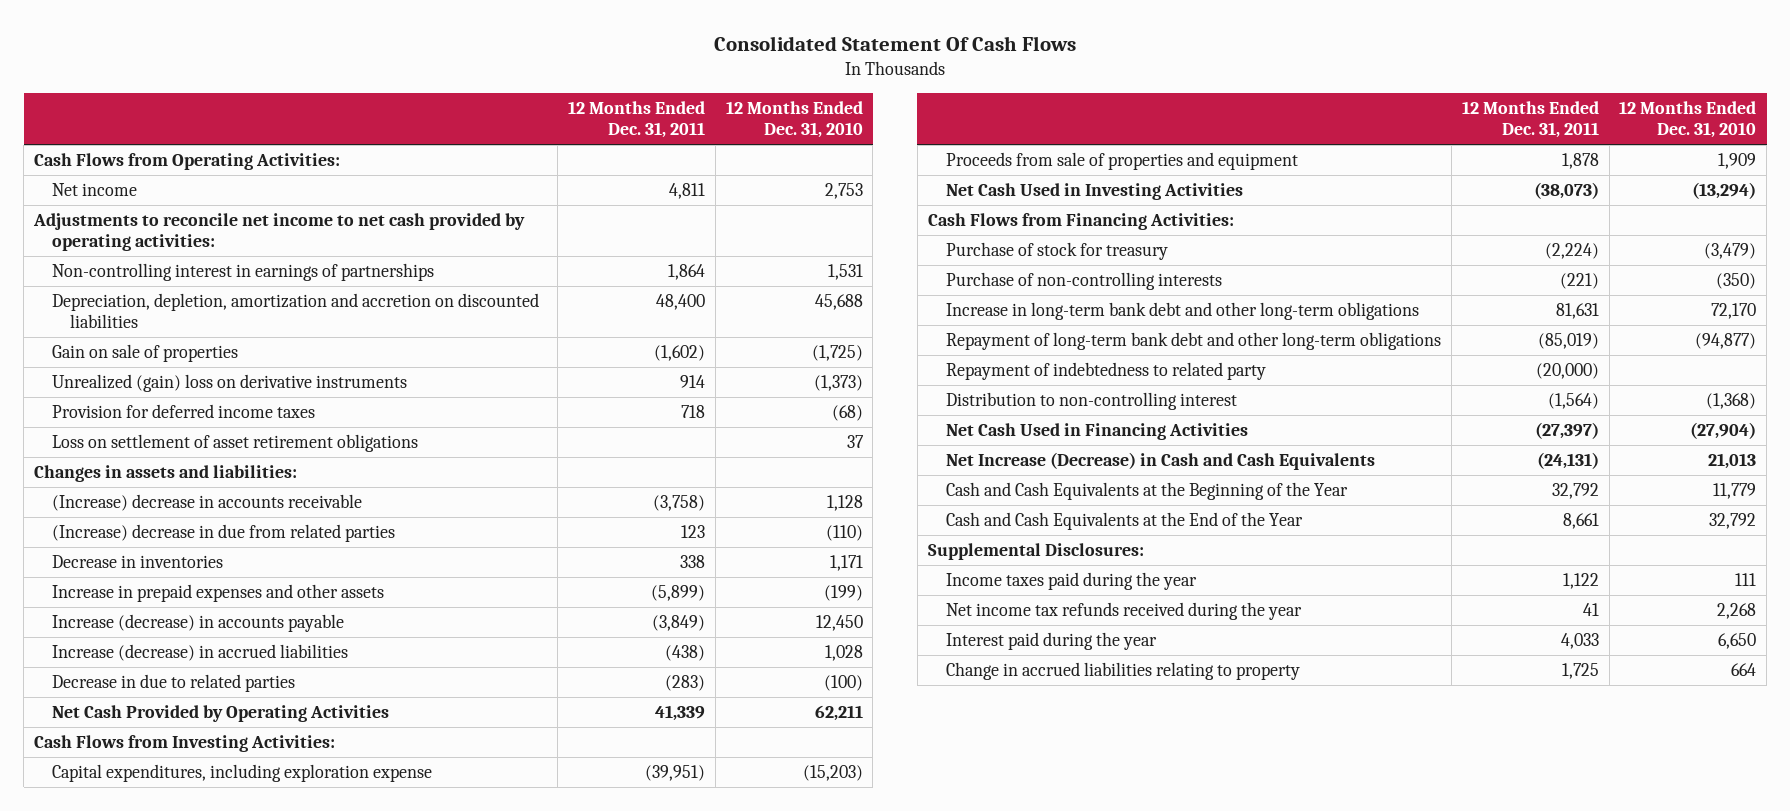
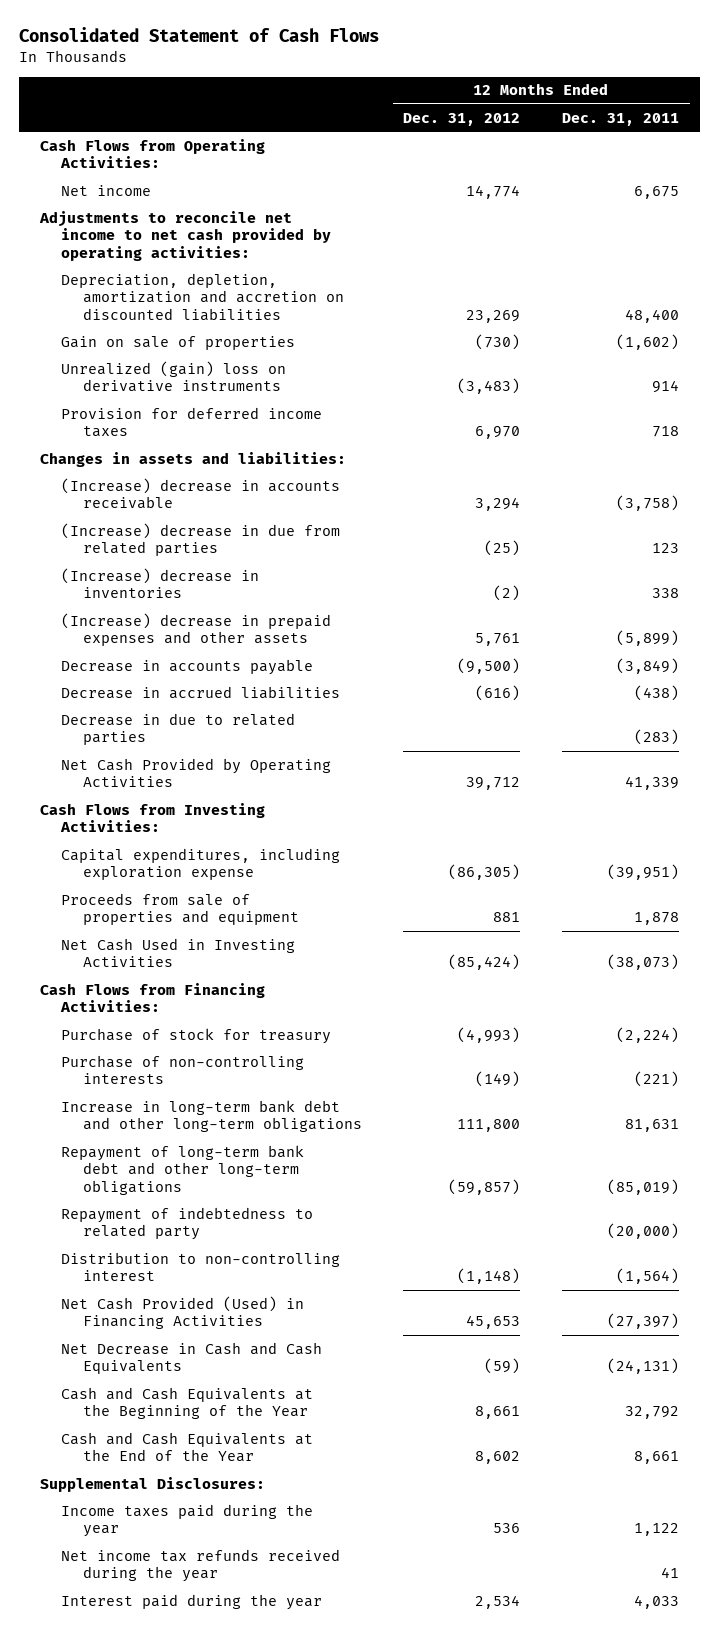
[714,36,1077,52] Consolidated Statement Of Cash Flows -> [19,27,380,43] Consolidated Statement of Cash Flows
[725,101,863,139] 12 Months Ended Dec. 31, 2010 -> none
none -> [403,112,521,126] Dec. 31, 2012
[668,183,705,200] 4,811 -> [634,185,680,199] 6,675
[51,263,434,282] Non-controlling interest in earnings of partnerships -> none
[51,434,418,453] Loss on settlement of asset retirement obligations -> none
[51,555,223,569] Decrease in inventories -> [61,567,260,599] (Increase) decrease in inventories
[51,584,384,603] Increase in prepaid expenses and other assets -> [61,612,332,647] (Increase) decrease in prepaid expenses and other assets
[51,614,344,633] Increase (decrease) in accounts payable -> [61,658,314,675] Decrease in accounts payable
[51,644,348,662] Increase (decrease) in accrued liabilities -> [61,685,341,699] Decrease in accrued liabilities
[945,423,1248,441] Net Cash Used in Financing Activities -> [61,1295,305,1330] Net Cash Provided (Used) in Financing Activities
[945,452,1375,471] Net Increase (Decrease) in Cash and Cash Equivalents -> [61,1341,323,1375] Net Decrease in Cash and Cash Equivalents
[945,662,1300,681] Change in accrued liabilities relating to property -> none

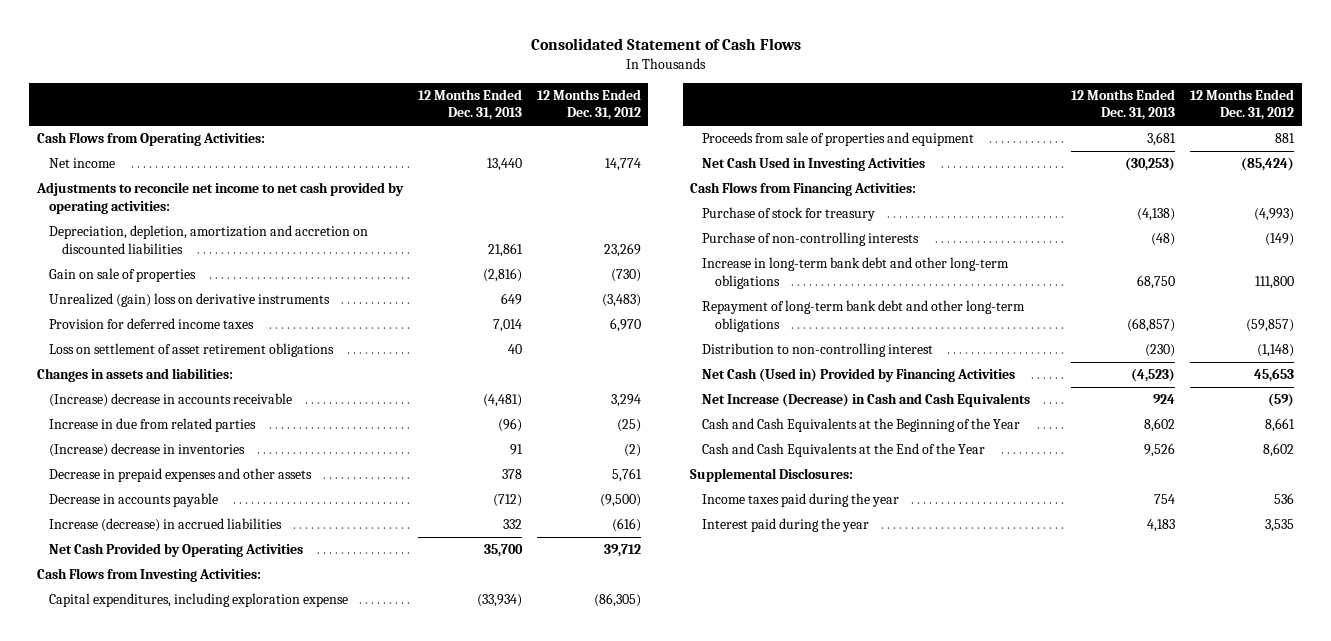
[562,112,680,126] Dec. 31, 2011 -> none
none -> [417,88,522,121] 12 Months Ended Dec. 31, 2013
none -> [49,343,335,358] Loss on settlement of asset retirement obligations
[61,522,341,557] (Increase) decrease in due from related parties -> [49,418,257,433] Increase in due from related parties
[61,612,332,647] (Increase) decrease in prepaid expenses and other assets -> [49,468,313,483] Decrease in prepaid expenses and other assets
[61,712,296,746] Decrease in due to related parties -> none
[61,685,341,699] Decrease in accrued liabilities -> [49,518,283,533] Increase (decrease) in accrued liabilities
[61,1206,314,1241] Repayment of indebtedness to related party -> none
[61,1295,305,1330] Net Cash Provided (Used) in Financing Activities -> [702,368,1016,383] Net Cash (Used in) Provided by Financing Activities
[61,1341,323,1375] Net Decrease in Cash and Cash Equivalents -> [702,393,1031,408] Net Increase (Decrease) in Cash and Cash Equivalents
[61,1548,341,1583] Net income tax refunds received during the year -> none
[475,1594,521,1609] 2,534 -> [1265,519,1295,533] 3,535

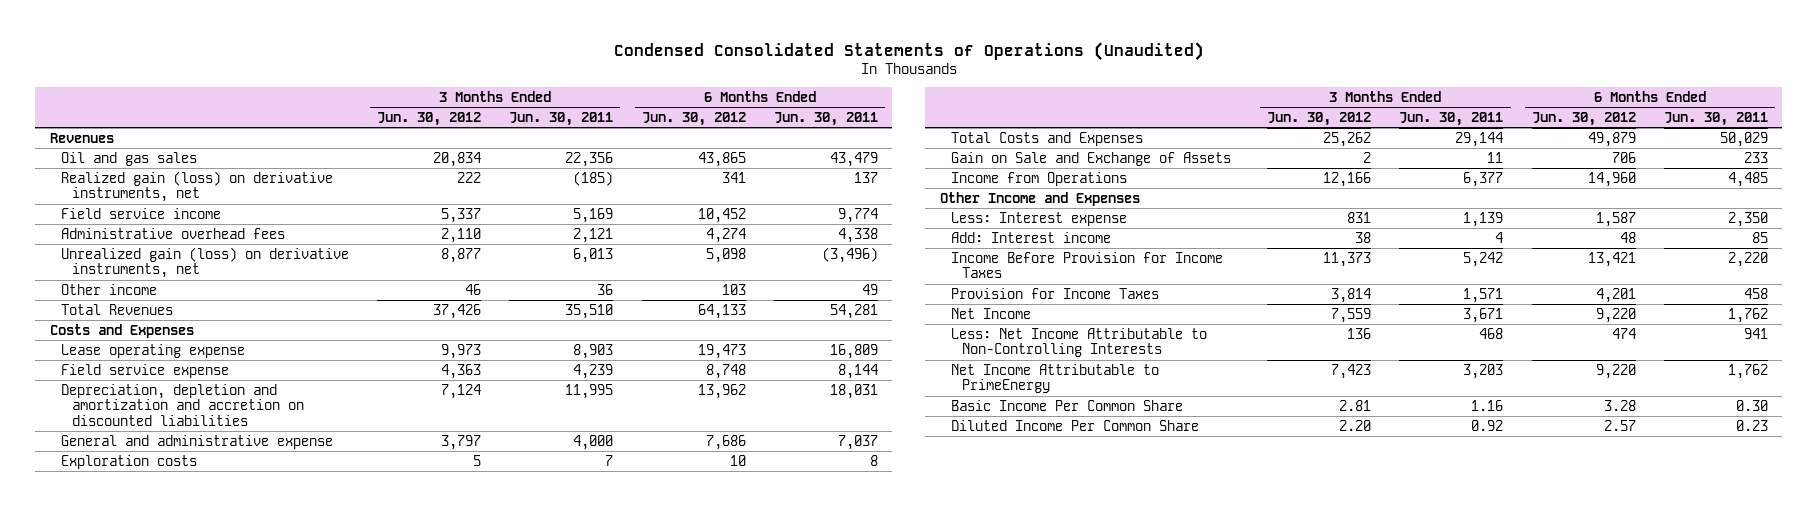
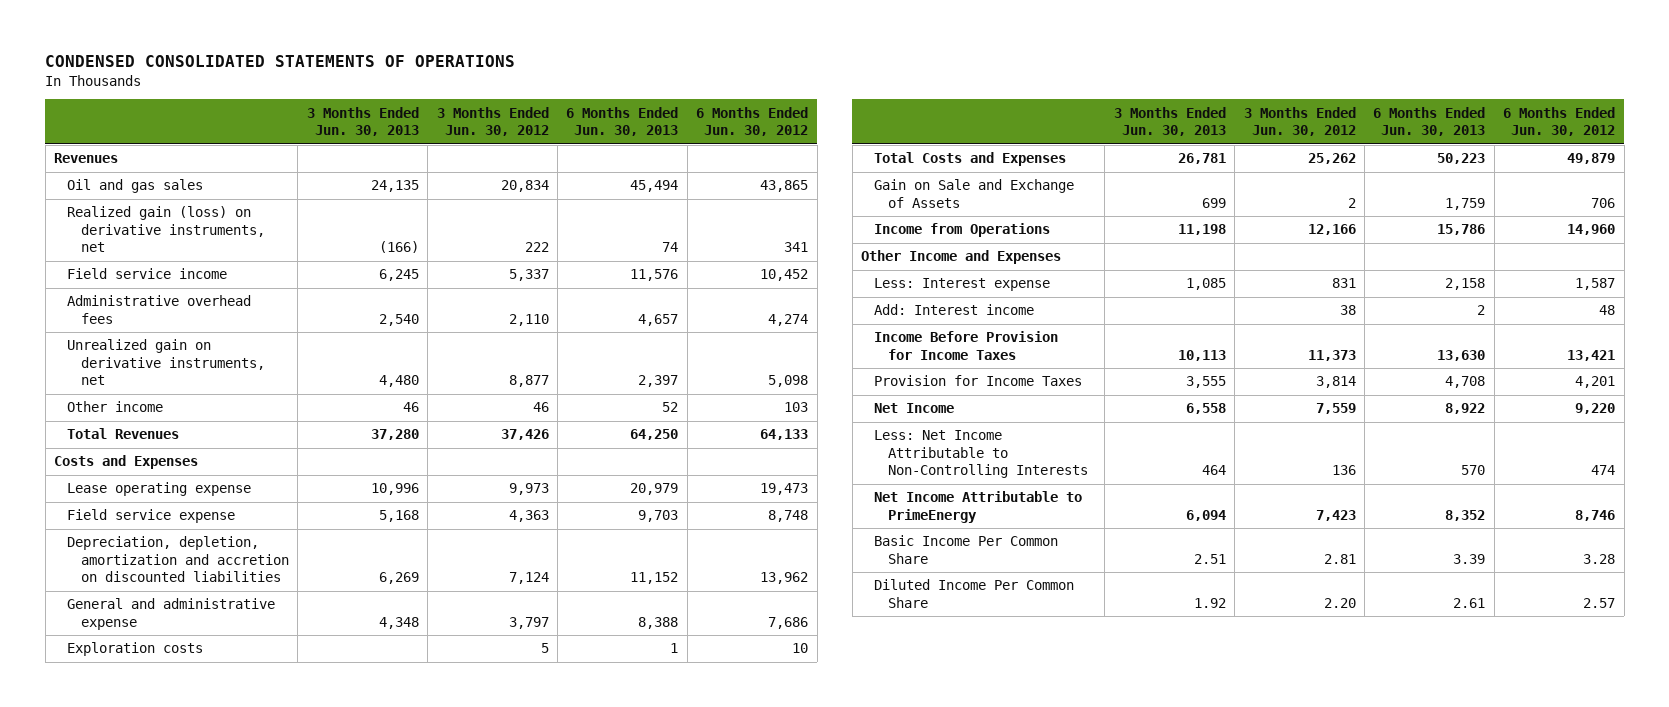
[613,41,1204,61] Condensed Consolidated Statements of Operations (Unaudited) -> [45,54,516,67] CONDENSED CONSOLIDATED STATEMENTS OF OPERATIONS
[509,111,614,126] Jun. 30, 2011 -> none
[774,111,879,126] Jun. 30, 2011 -> none
none -> [306,106,419,137] 3 Months Ended Jun. 30, 2013
none -> [566,106,679,137] 6 Months Ended Jun. 30, 2013
[60,246,349,279] Unrealized gain (loss) on derivative instruments, net -> [67,339,265,386] Unrealized gain on derivative instruments, net
[60,383,304,426] Depreciation, depletion and amortization and accretion on discounted liabilities -> [67,536,289,583] Depreciation, depletion, amortization and accretion on discounted liabilities
[1595,363,1636,379] 9,220 -> [1575,509,1616,521] 8,746

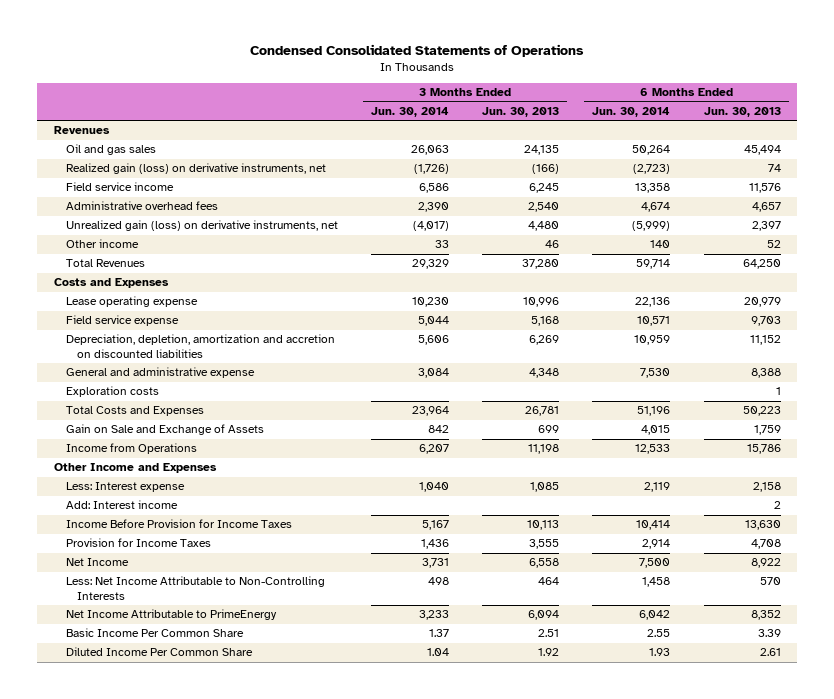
[45,54,516,67] CONDENSED CONSOLIDATED STATEMENTS OF OPERATIONS -> [250,44,585,58] Condensed Consolidated Statements of Operations
[436,106,549,137] 3 Months Ended Jun. 30, 2012 -> none
[696,106,809,137] 6 Months Ended Jun. 30, 2012 -> none
none -> [370,106,449,117] Jun. 30, 2014
none -> [592,106,671,117] Jun. 30, 2014
[67,339,265,386] Unrealized gain on derivative instruments, net -> [65,220,338,232] Unrealized gain (loss) on derivative instruments, net

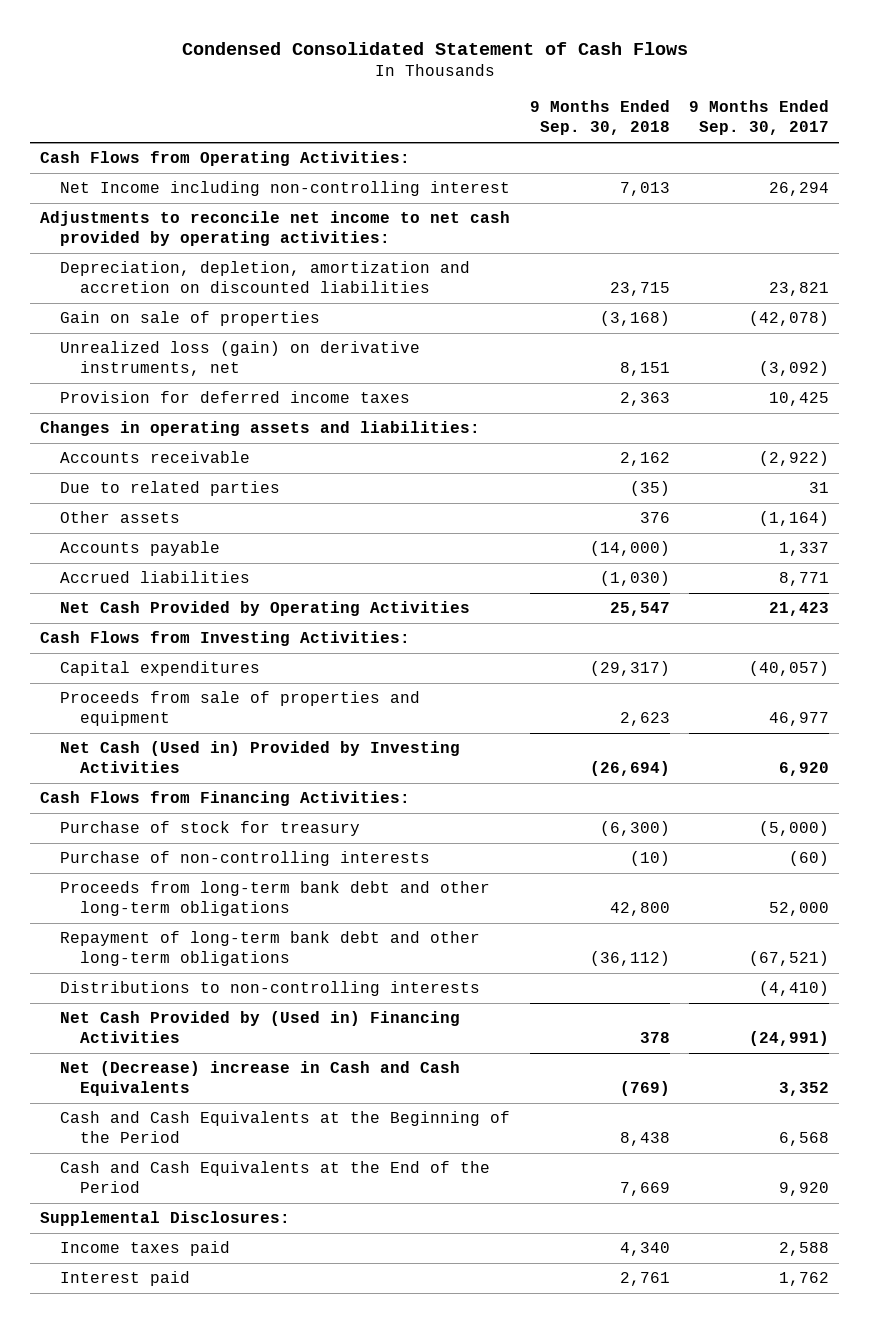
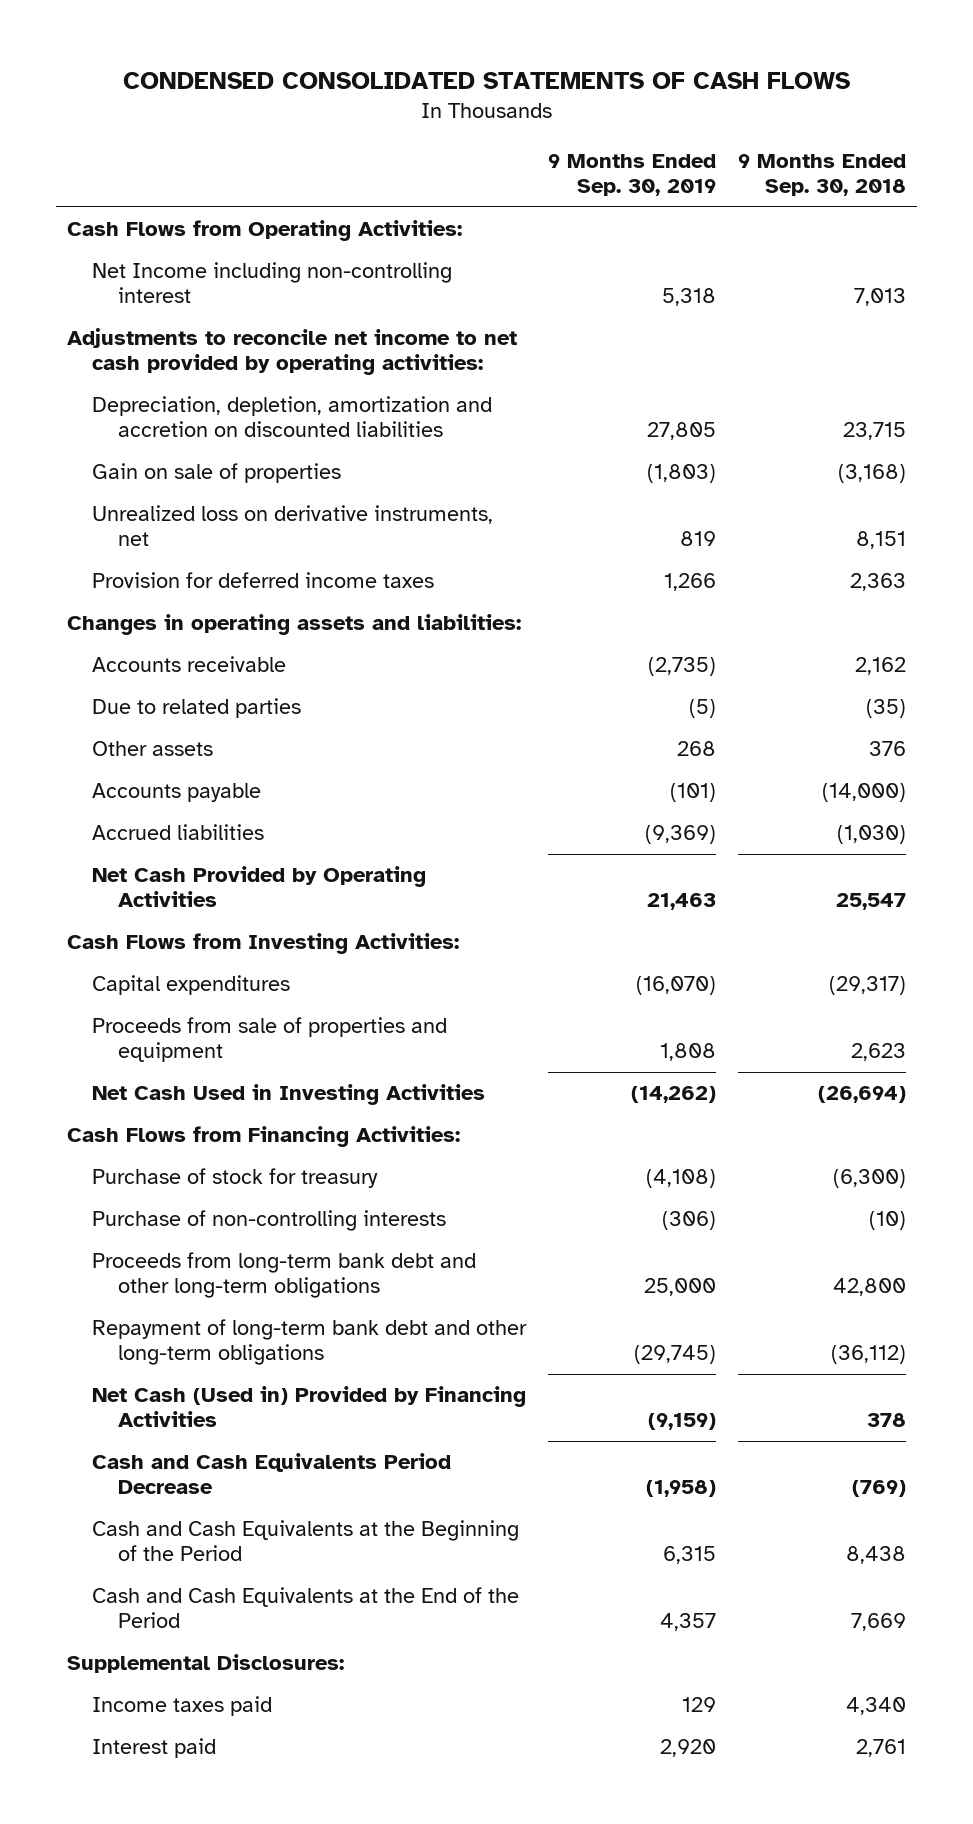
[181,41,688,55] Condensed Consolidated Statement of Cash Flows -> [122,72,850,90] CONDENSED CONSOLIDATED STATEMENTS OF CASH FLOWS
[689,100,830,136] 9 Months Ended Sep. 30, 2017 -> none
none -> [548,154,717,197] 9 Months Ended Sep. 30, 2019
[59,341,420,377] Unrealized loss (gain) on derivative instruments, net -> [92,505,494,547] Unrealized loss on derivative instruments, net
[59,741,460,774] Net Cash (Used in) Provided by Investing Activities -> [92,1084,486,1106] Net Cash Used in Investing Activities
[59,981,480,997] Distributions to non-controlling interests -> none
[59,1011,460,1044] Net Cash Provided by (Used in) Financing Activities -> [92,1386,527,1428] Net Cash (Used in) Provided by Financing Activities
[59,1061,460,1097] Net (Decrease) increase in Cash and Cash Equivalents -> [92,1453,452,1495] Cash and Cash Equivalents Period Decrease

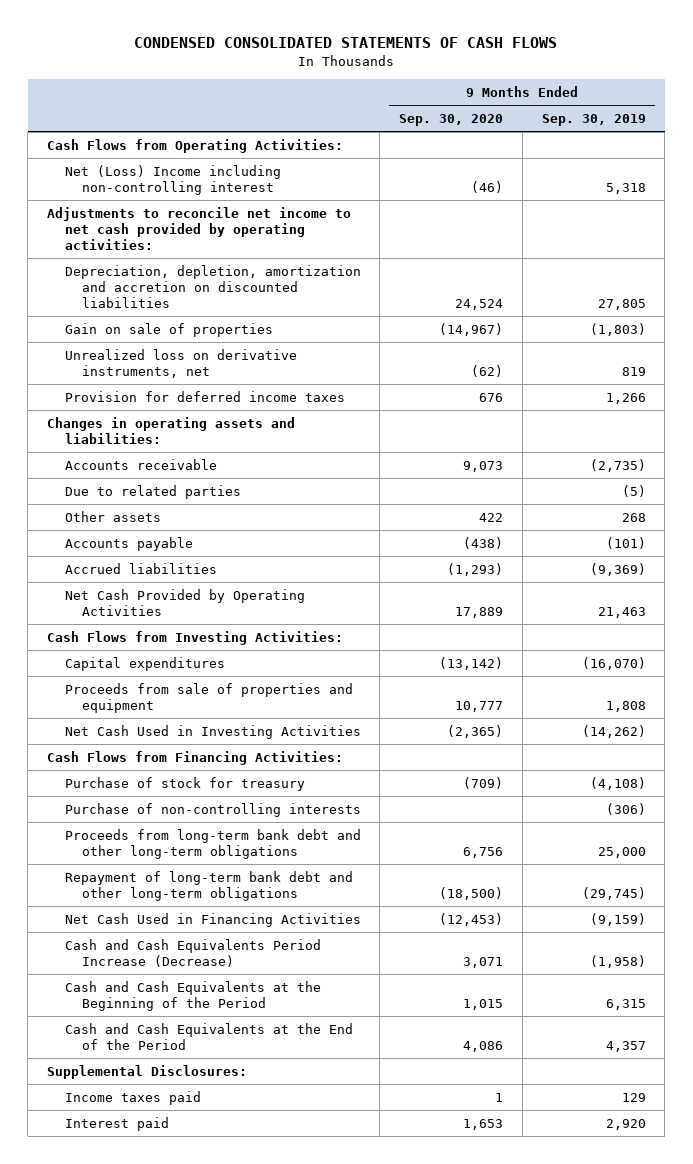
[738,154,907,197] 9 Months Ended Sep. 30, 2018 -> none
none -> [399,113,504,126] Sep. 30, 2020
[92,262,453,304] Net Income including non-controlling interest -> [64,164,281,195] Net (Loss) Income including non-controlling interest
[92,1386,527,1428] Net Cash (Used in) Provided by Financing Activities -> [64,912,361,927] Net Cash Used in Financing Activities
[92,1453,452,1495] Cash and Cash Equivalents Period Decrease -> [64,938,321,967] Cash and Cash Equivalents Period Increase (Decrease)

